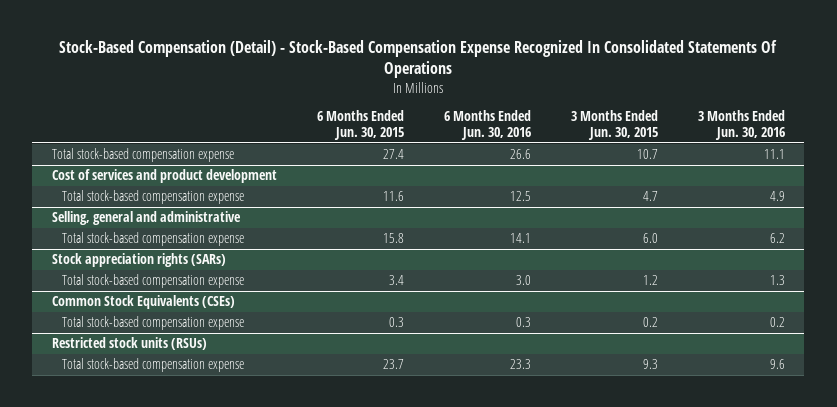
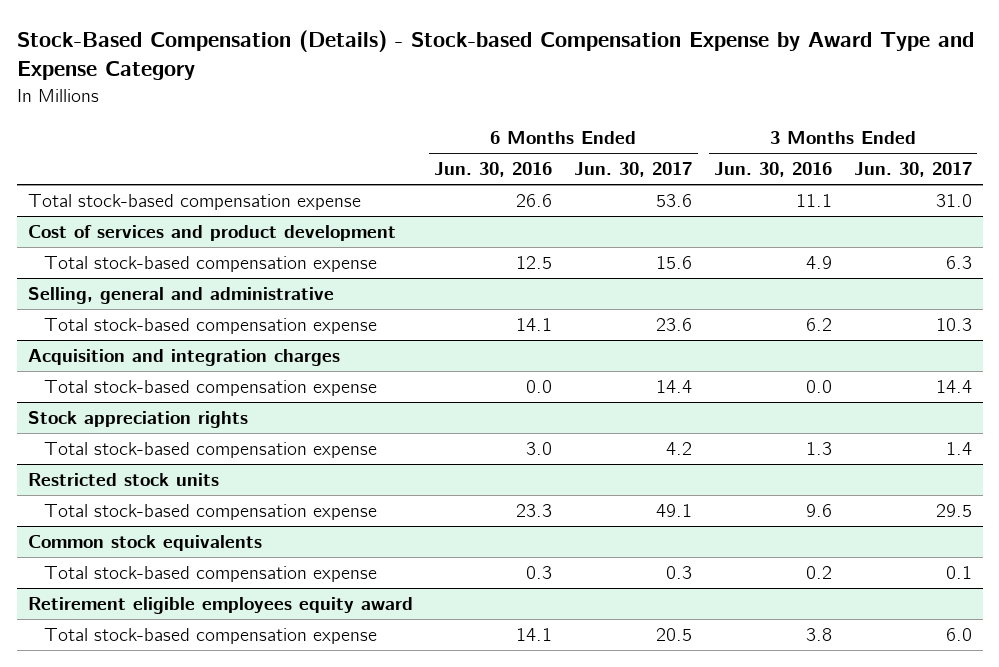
[59,40,778,79] Stock-Based Compensation (Detail) - Stock-Based Compensation Expense Recognized In Consolidated Statements Of Operations -> [16,29,974,81] Stock-Based Compensation (Details) - Stock-based Compensation Expense by Award Type and Expense Category
[317,110,405,141] 6 Months Ended Jun. 30, 2015 -> none
[570,110,658,141] 3 Months Ended Jun. 30, 2015 -> none
none -> [574,162,693,178] Jun. 30, 2017
none -> [853,162,972,178] Jun. 30, 2017
none -> [27,349,340,367] Acquisition and integration charges
none -> [43,380,377,397] Total stock-based compensation expense
[52,253,227,268] Stock appreciation rights (SARs) -> [27,411,248,429] Stock appreciation rights
[52,295,236,310] Common Stock Equivalents (CSEs) -> none
[62,316,245,331] Total stock-based compensation expense -> none
[52,337,208,351] Restricted stock units (RSUs) -> [27,473,219,487] Restricted stock units
none -> [27,535,262,552] Common stock equivalents
none -> [43,566,377,583] Total stock-based compensation expense
none -> [27,597,413,615] Retirement eligible employees equity award
none -> [43,628,377,645] Total stock-based compensation expense

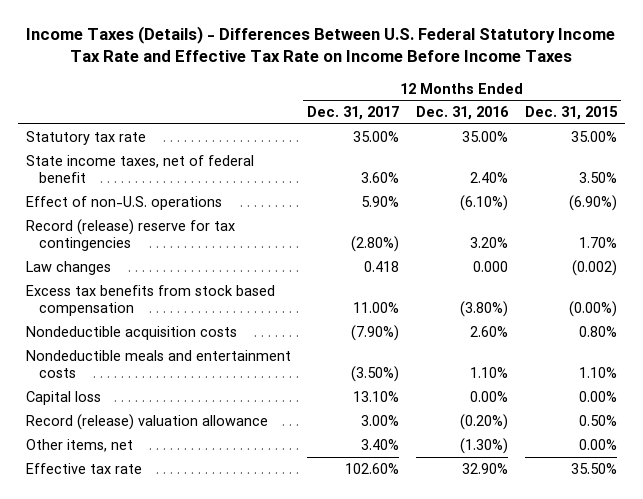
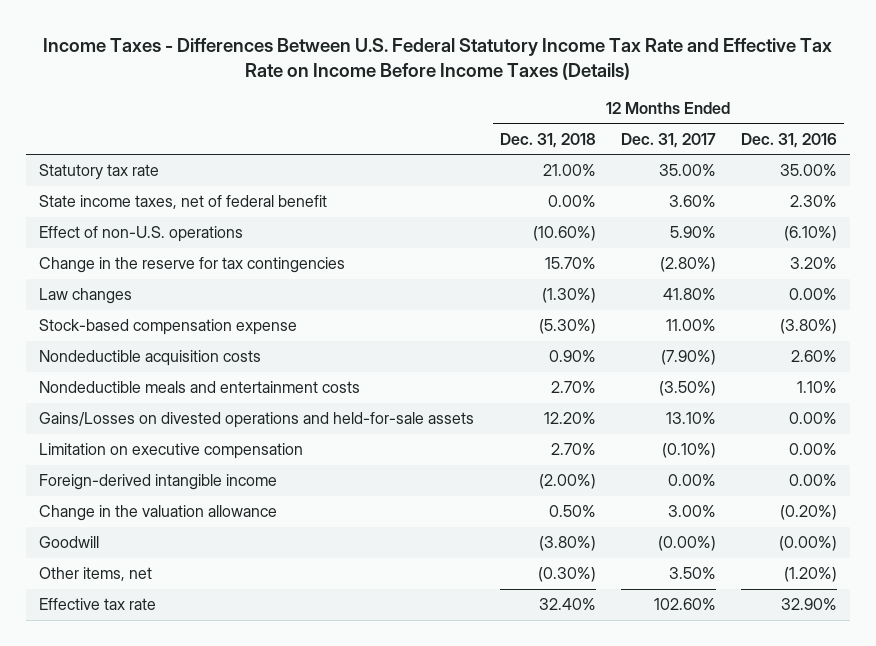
[26,25,616,63] Income Taxes (Details) - Differences Between U.S. Federal Statutory Income Tax Rate and Effective Tax Rate on Income Before Income Taxes -> [43,37,833,80] Income Taxes - Differences Between U.S. Federal Statutory Income Tax Rate and Effective Tax Rate on Income Before Income Taxes (Details)
[524,106,618,121] Dec. 31, 2015 -> none
none -> [499,132,596,148] Dec. 31, 2018
[470,172,509,184] 2.40% -> [790,195,838,208] 2.30%
[25,218,235,252] Record (release) reserve for tax contingencies -> [39,257,346,274] Change in the reserve for tax contingencies
[364,260,400,272] 0.418 -> [662,288,716,301] 41.80%
[473,260,509,272] 0.000 -> [789,288,838,301] 0.00%
[25,284,275,317] Excess tax benefits from stock based compensation -> [39,319,298,336] Stock-based compensation expense
[25,390,101,405] Capital loss -> [39,412,475,429] Gains/Losses on divested operations and held-for-sale assets
none -> [39,443,304,460] Limitation on executive compensation
none -> [39,474,278,491] Foreign-derived intangible income
[25,413,268,430] Record (release) valuation allowance -> [39,505,278,522] Change in the valuation allowance
none -> [39,536,100,549] Goodwill
[361,438,400,450] 3.40% -> [668,567,716,580] 3.50%
[460,437,509,454] (1.30%) -> [784,567,838,583] (1.20%)

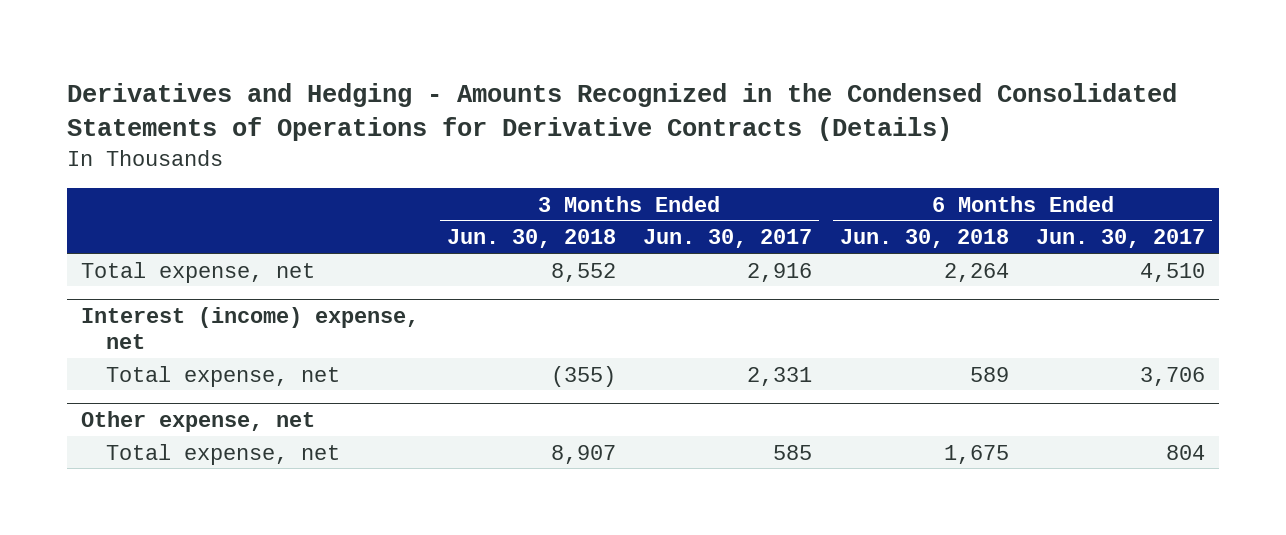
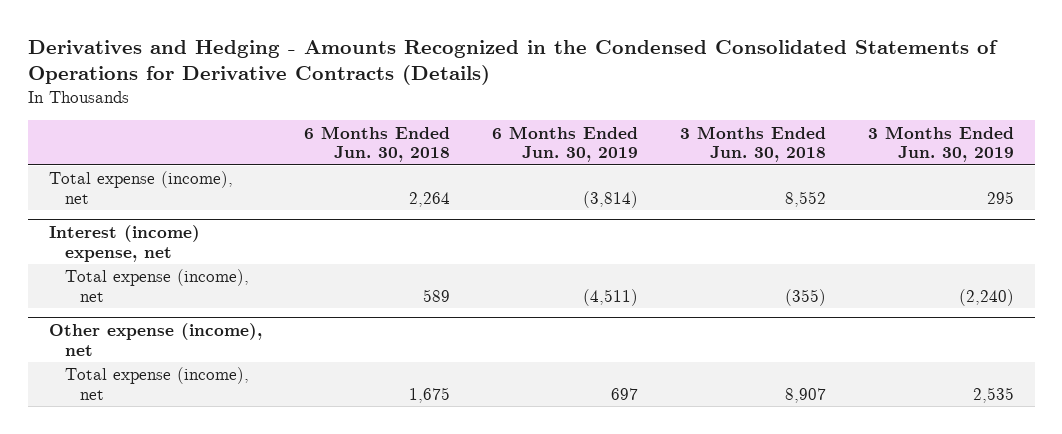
[643,229,813,249] Jun. 30, 2017 -> none
[1036,229,1206,249] Jun. 30, 2017 -> none
none -> [491,125,638,163] 6 Months Ended Jun. 30, 2019
none -> [867,125,1014,163] 3 Months Ended Jun. 30, 2019
[81,261,316,283] Total expense, net -> [48,171,233,205] Total expense (income), net
[106,365,341,387] Total expense, net -> [64,269,249,303] Total expense (income), net
[81,410,316,432] Other expense, net -> [48,323,262,356] Other expense (income), net
[106,443,341,465] Total expense, net -> [64,367,249,401] Total expense (income), net

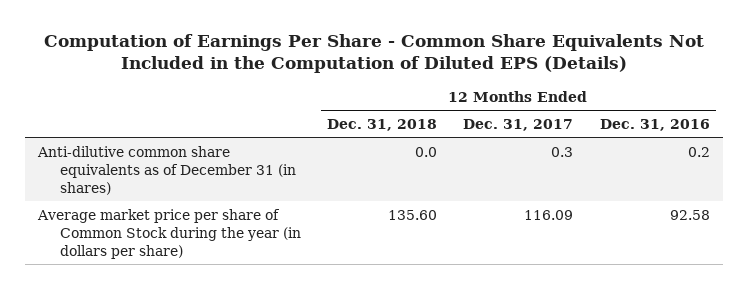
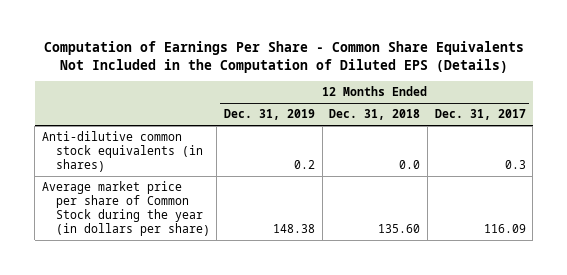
[599,119,710,132] Dec. 31, 2016 -> none
none -> [223,109,315,121] Dec. 31, 2019
[37,145,297,196] Anti-dilutive common share equivalents as of December 31 (in shares) -> [41,131,203,173] Anti-dilutive common stock equivalents (in shares)

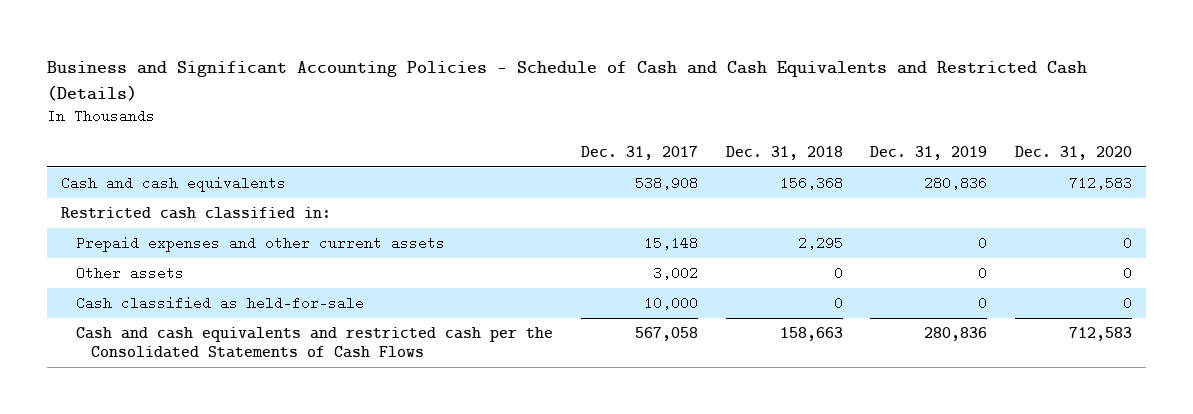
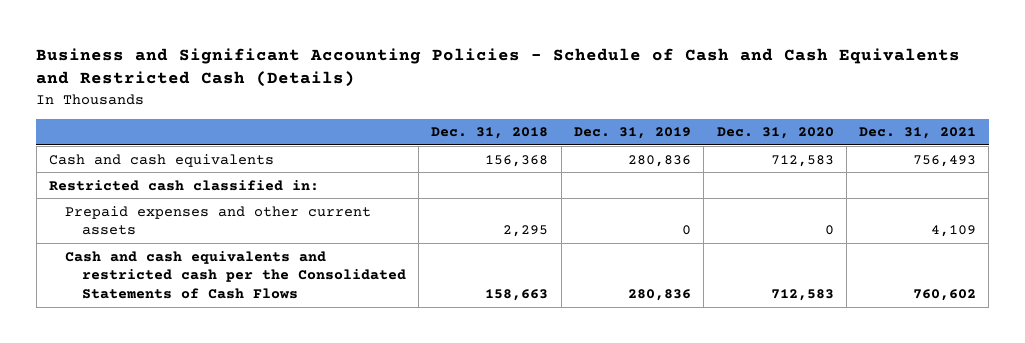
[580,146,698,161] Dec. 31, 2017 -> none
none -> [859,127,977,140] Dec. 31, 2021
[76,265,185,280] Other assets -> none
[76,295,365,310] Cash classified as held-for-sale -> none

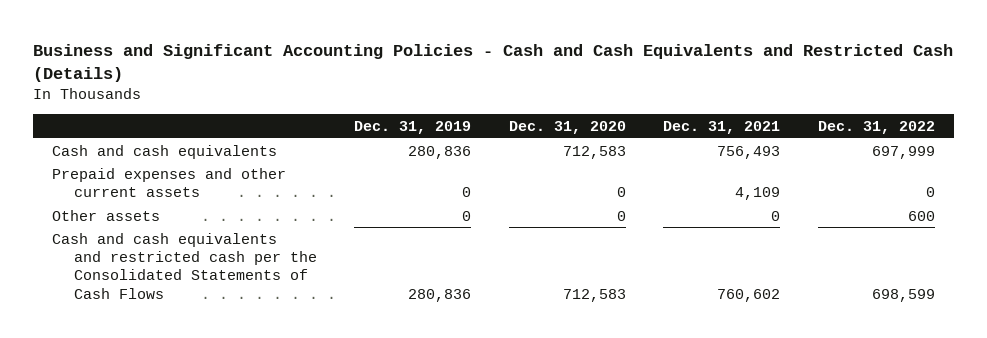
[36,47,961,88] Business and Significant Accounting Policies - Schedule of Cash and Cash Equivalents and Restricted Cash (Details) -> [32,44,953,83] Business and Significant Accounting Policies - Cash and Cash Equivalents and Restricted Cash (Details)
[431,127,549,140] Dec. 31, 2018 -> none
none -> [818,120,936,134] Dec. 31, 2022
[49,179,320,191] Restricted cash classified in: -> none
none -> [51,209,160,221] Other assets

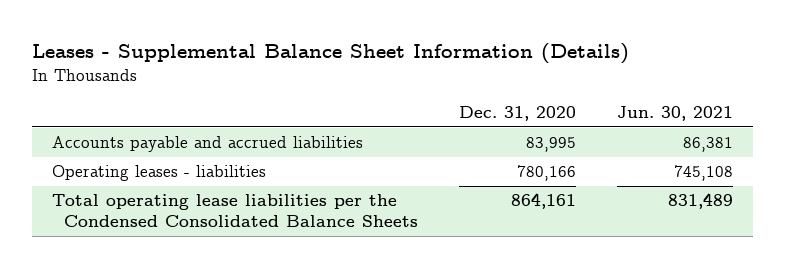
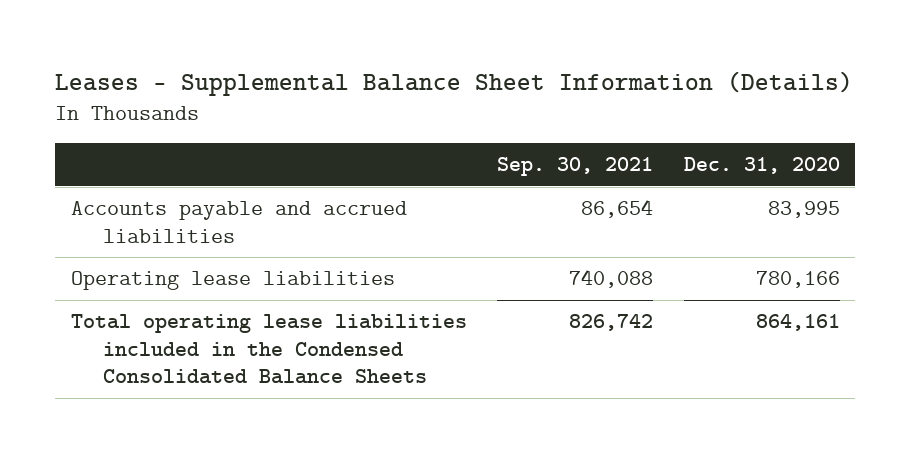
[616,106,733,122] Jun. 30, 2021 -> none
none -> [497,157,654,177] Sep. 30, 2021
[52,165,267,182] Operating leases - liabilities -> [70,271,395,291] Operating lease liabilities
[52,194,419,228] Total operating lease liabilities per the Condensed Consolidated Balance Sheets -> [70,314,467,385] Total operating lease liabilities included in the Condensed Consolidated Balance Sheets

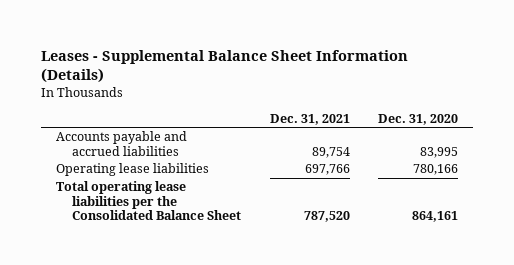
[497,157,654,177] Sep. 30, 2021 -> none
none -> [269,113,350,125] Dec. 31, 2021
[70,314,467,385] Total operating lease liabilities included in the Condensed Consolidated Balance Sheets -> [55,181,241,221] Total operating lease liabilities per the Consolidated Balance Sheet

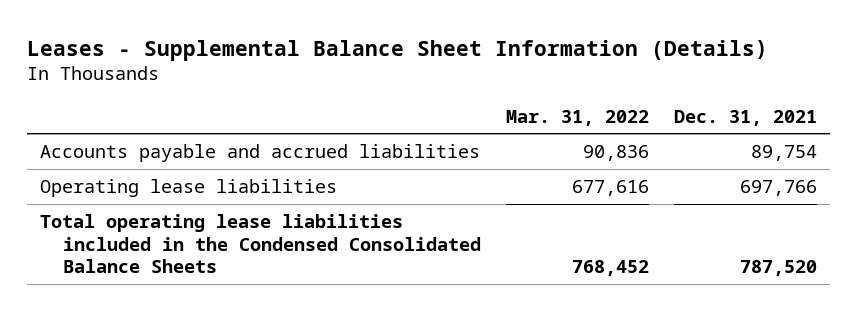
[378,113,459,125] Dec. 31, 2020 -> none
none -> [505,109,649,126] Mar. 31, 2022
[55,181,241,221] Total operating lease liabilities per the Consolidated Balance Sheet -> [39,213,481,274] Total operating lease liabilities included in the Condensed Consolidated Balance Sheets

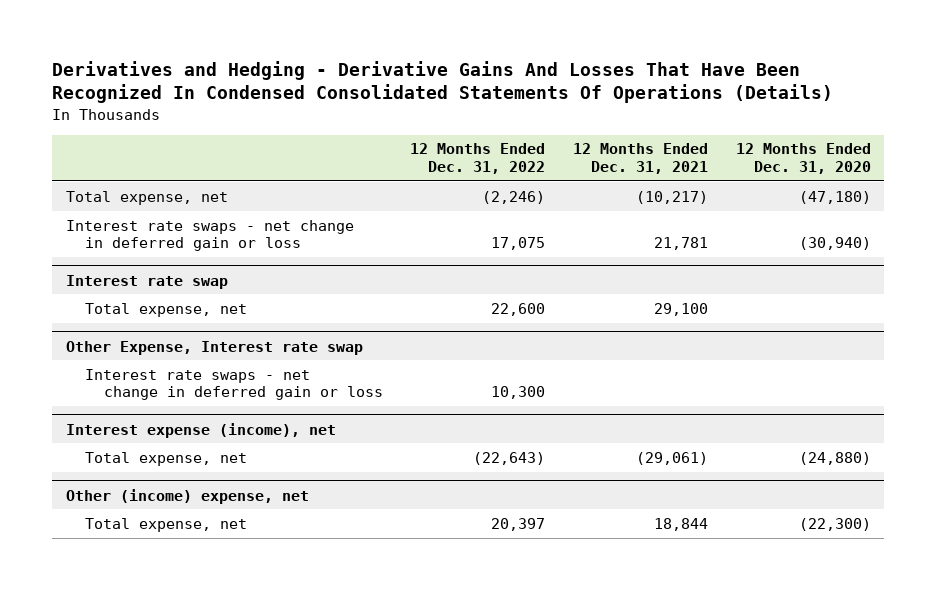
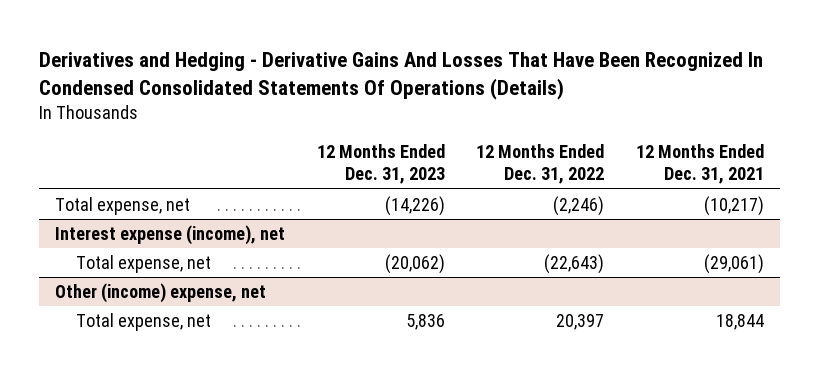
[735,143,871,174] 12 Months Ended Dec. 31, 2020 -> none
none -> [316,143,445,185] 12 Months Ended Dec. 31, 2023
[66,219,355,252] Interest rate swaps - net change in deferred gain or loss -> none
[66,274,229,289] Interest rate swap -> none
[85,302,248,317] Total expense, net -> none
[66,340,364,355] Other Expense, Interest rate swap -> none
[85,368,383,401] Interest rate swaps - net change in deferred gain or loss -> none

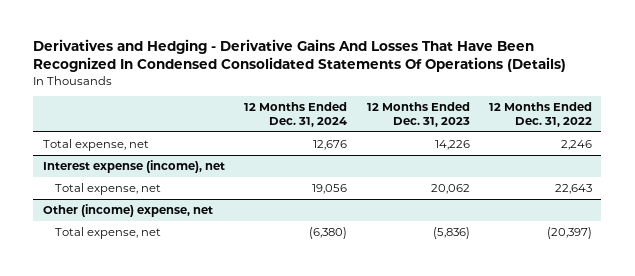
[636,143,765,185] 12 Months Ended Dec. 31, 2021 -> none
none -> [244,102,348,127] 12 Months Ended Dec. 31, 2024
[384,195,445,216] (14,226) -> [434,139,470,150] 14,226
[553,195,605,216] (2,246) -> [560,139,592,150] 2,246
[384,253,445,274] (20,062) -> [430,183,470,194] 20,062
[544,253,605,274] (22,643) -> [554,183,592,194] 22,643
[405,313,445,330] 5,836 -> [432,226,470,239] (5,836)
[556,313,605,330] 20,397 -> [546,226,592,239] (20,397)

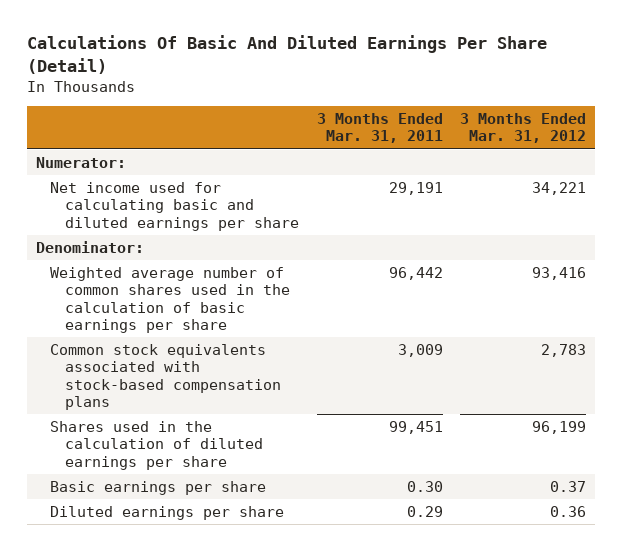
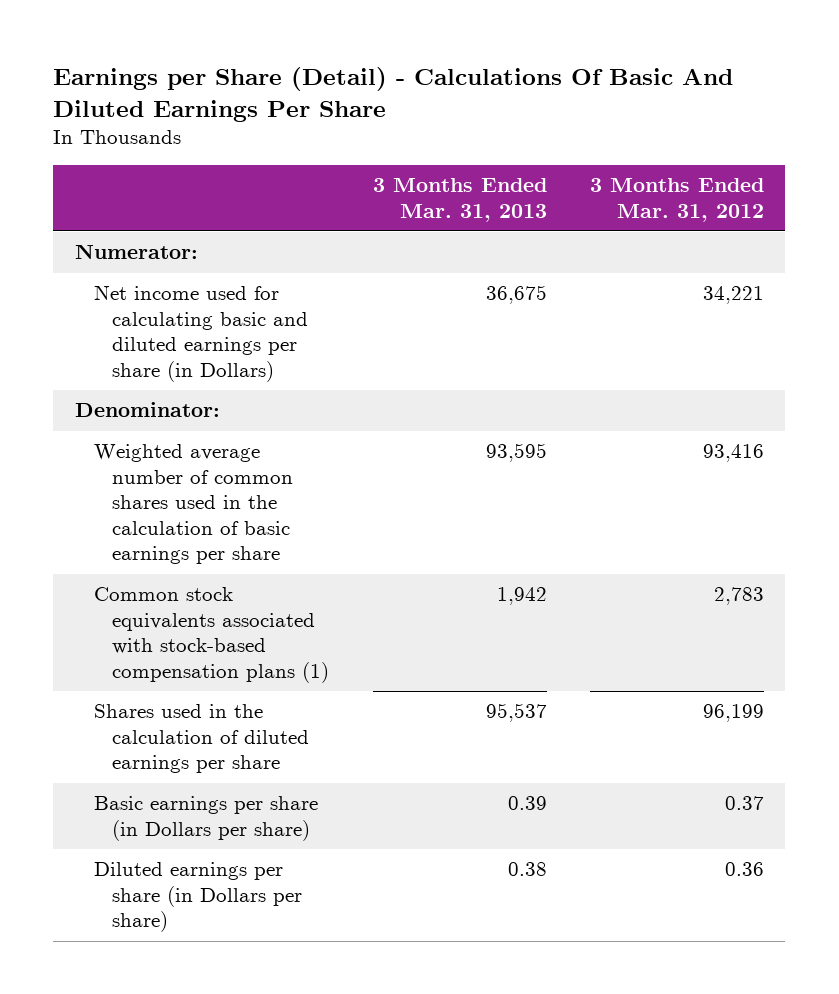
[26,35,547,74] Calculations Of Basic And Diluted Earnings Per Share (Detail) -> [53,66,734,122] Earnings per Share (Detail) - Calculations Of Basic And Diluted Earnings Per Share
[316,112,443,144] 3 Months Ended Mar. 31, 2011 -> none
none -> [372,178,547,222] 3 Months Ended Mar. 31, 2013
[50,181,300,231] Net income used for calculating basic and diluted earnings per share -> [93,285,309,382] Net income used for calculating basic and diluted earnings per share (in Dollars)
[50,343,282,411] Common stock equivalents associated with stock-based compensation plans -> [93,587,330,683] Common stock equivalents associated with stock-based compensation plans (1)
[50,480,267,495] Basic earnings per share -> [93,796,318,841] Basic earnings per share (in Dollars per share)
[50,505,285,520] Diluted earnings per share -> [93,862,303,933] Diluted earnings per share (in Dollars per share)

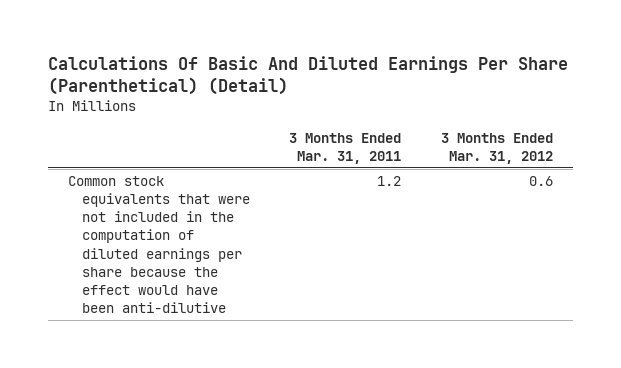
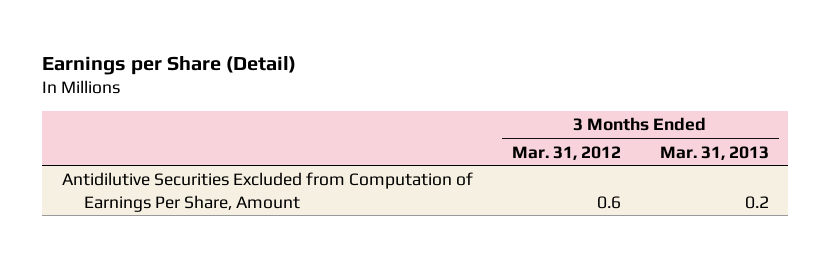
[48,56,569,96] Calculations Of Basic And Diluted Earnings Per Share (Parenthetical) (Detail) -> [42,55,297,75] Earnings per Share (Detail)
[289,132,402,164] 3 Months Ended Mar. 31, 2011 -> none
none -> [659,145,769,160] Mar. 31, 2013
[67,176,250,313] Common stock equivalents that were not included in the computation of diluted earnings per share because the effect would have been anti-dilutive -> [61,172,473,212] Antidilutive Securities Excluded from Computation of Earnings Per Share, Amount

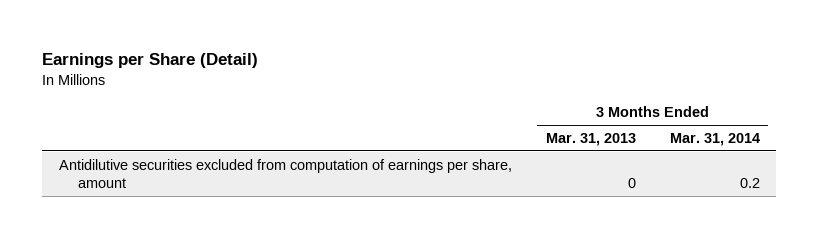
[511,145,621,160] Mar. 31, 2012 -> none
none -> [669,133,760,147] Mar. 31, 2014
[61,172,473,212] Antidilutive Securities Excluded from Computation of Earnings Per Share, Amount -> [59,158,513,188] Antidilutive securities excluded from computation of earnings per share, amount
[744,195,769,209] 0.2 -> [627,177,636,188] 0

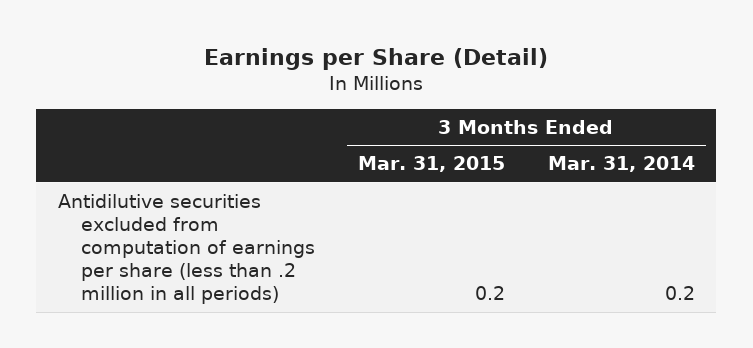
[545,133,636,147] Mar. 31, 2013 -> none
none -> [357,156,505,173] Mar. 31, 2015
[59,158,513,188] Antidilutive securities excluded from computation of earnings per share, amount -> [57,194,315,305] Antidilutive securities excluded from computation of earnings per share (less than .2 million in all periods)

